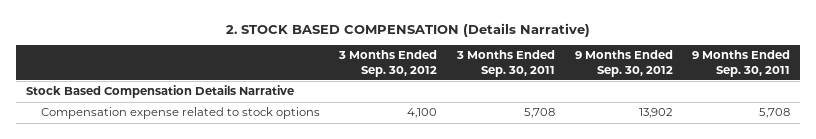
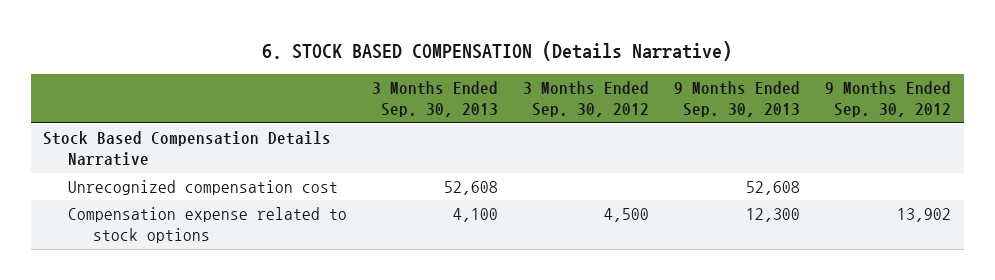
[226,22,591,37] 2. STOCK BASED COMPENSATION (Details Narrative) -> [262,41,733,62] 6. STOCK BASED COMPENSATION (Details Narrative)
[456,50,556,77] 3 Months Ended Sep. 30, 2011 -> none
[692,50,791,77] 9 Months Ended Sep. 30, 2011 -> none
none -> [372,80,499,118] 3 Months Ended Sep. 30, 2013
none -> [674,80,801,118] 9 Months Ended Sep. 30, 2013
none -> [68,179,339,195] Unrecognized compensation cost
[407,108,438,119] 4,100 -> [604,207,650,222] 4,500

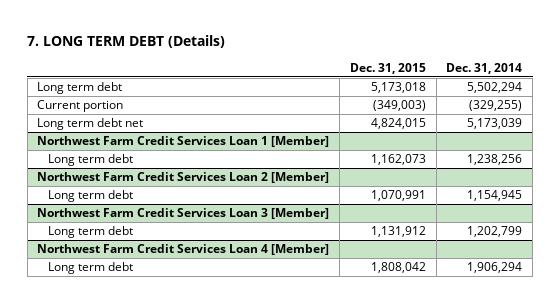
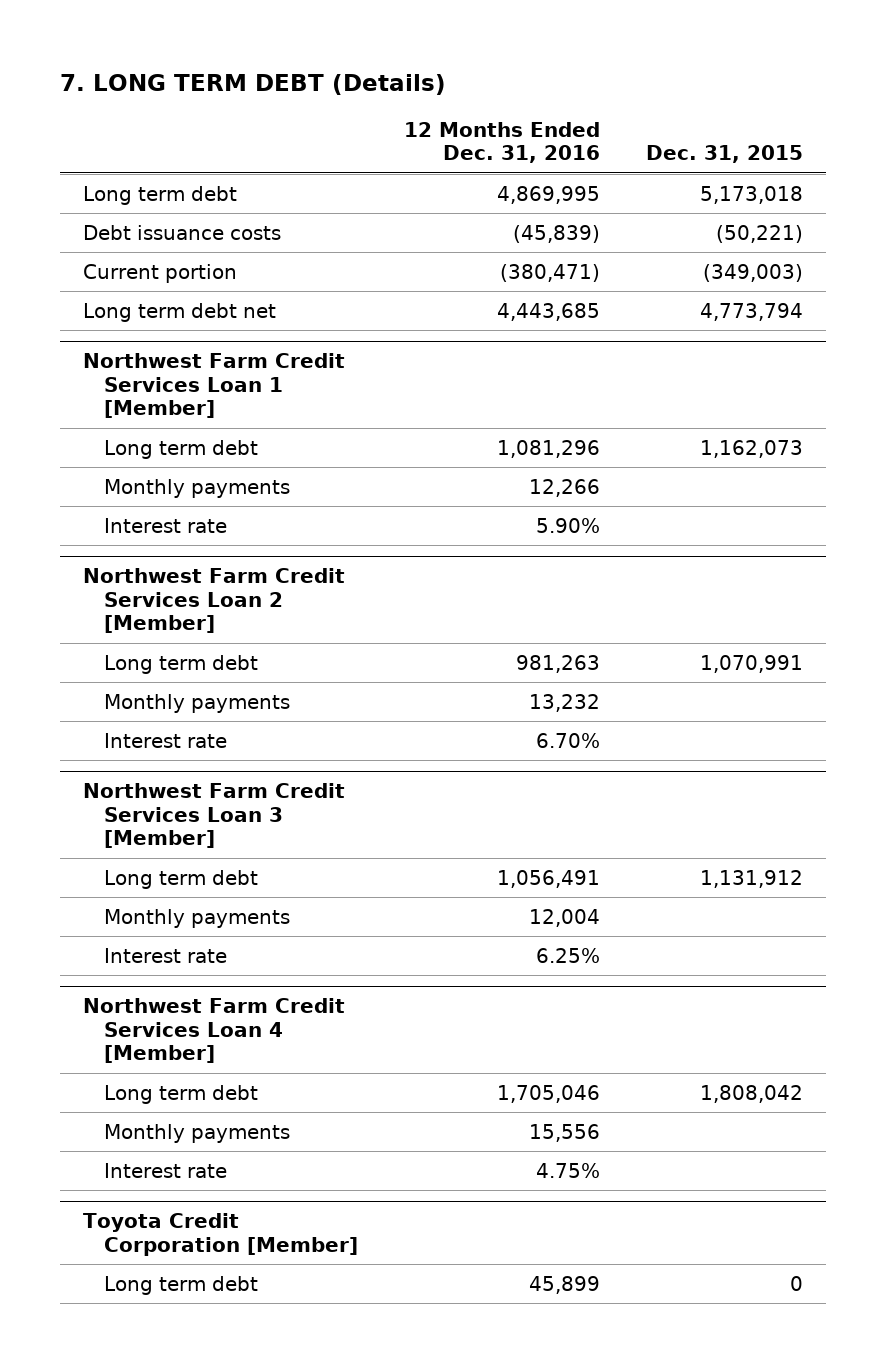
[446,62,523,74] Dec. 31, 2014 -> none
none -> [404,121,601,164] 12 Months Ended Dec. 31, 2016
none -> [83,224,282,240] Debt issuance costs
[370,118,426,130] 4,824,015 -> [699,302,803,321] 4,773,794
none -> [104,478,291,498] Monthly payments
none -> [104,517,228,533] Interest rate
none -> [104,693,291,713] Monthly payments
none -> [104,732,228,748] Interest rate
none -> [104,908,291,928] Monthly payments
none -> [104,947,228,963] Interest rate
none -> [104,1123,291,1143] Monthly payments
none -> [104,1162,228,1178] Interest rate
none -> [83,1213,359,1256] Toyota Credit Corporation [Member]
none -> [104,1275,259,1295] Long term debt

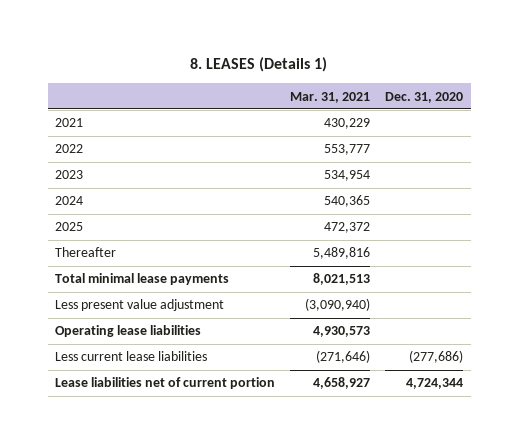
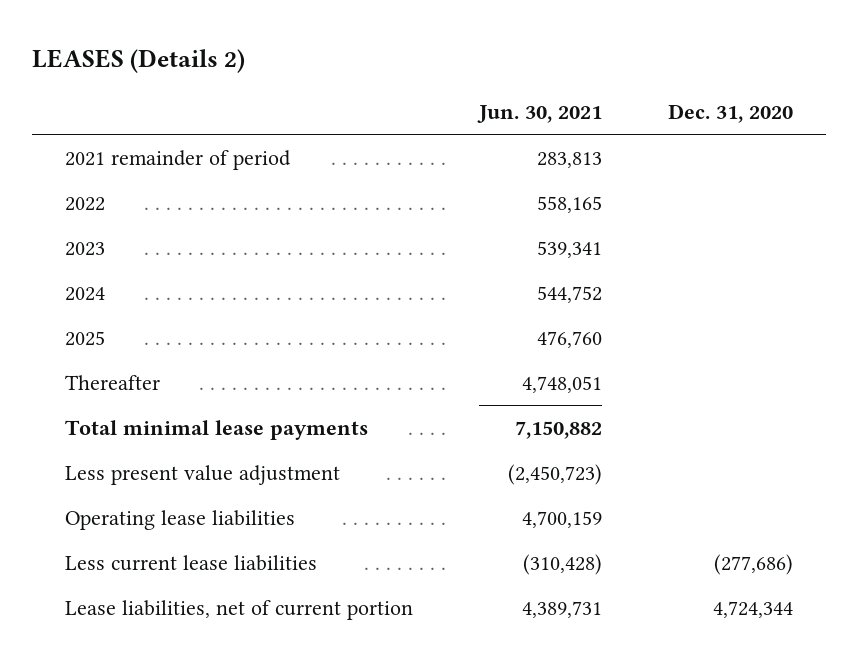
[190,57,328,73] 8. LEASES (Details 1) -> [32,48,246,73] LEASES (Details 2)
[290,91,371,103] Mar. 31, 2021 -> none
none -> [477,105,603,124] Jun. 30, 2021
[55,118,84,128] 2021 -> [65,149,292,170] 2021 remainder of period
[55,377,276,390] Lease liabilities net of current portion -> [65,599,414,620] Lease liabilities, net of current portion

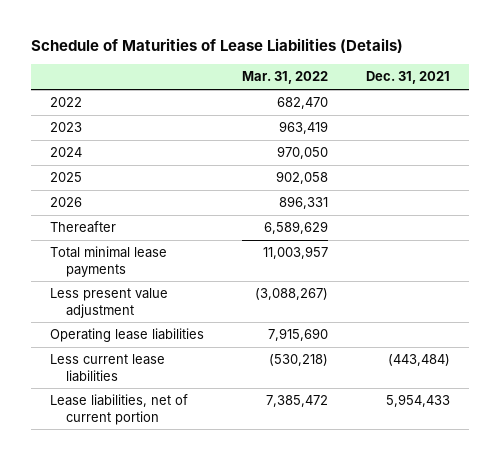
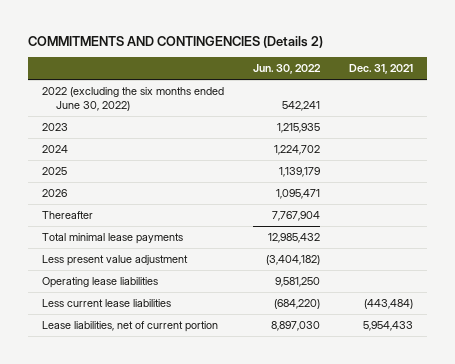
[31,38,404,54] Schedule of Maturities of Lease Liabilities (Details) -> [28,35,324,48] COMMITMENTS AND CONTINGENCIES (Details 2)
[242,71,329,85] Mar. 31, 2022 -> none
none -> [253,64,322,75] Jun. 30, 2022
[50,97,83,108] 2022 -> [42,87,225,112] 2022 (excluding the six months ended June 30, 2022)

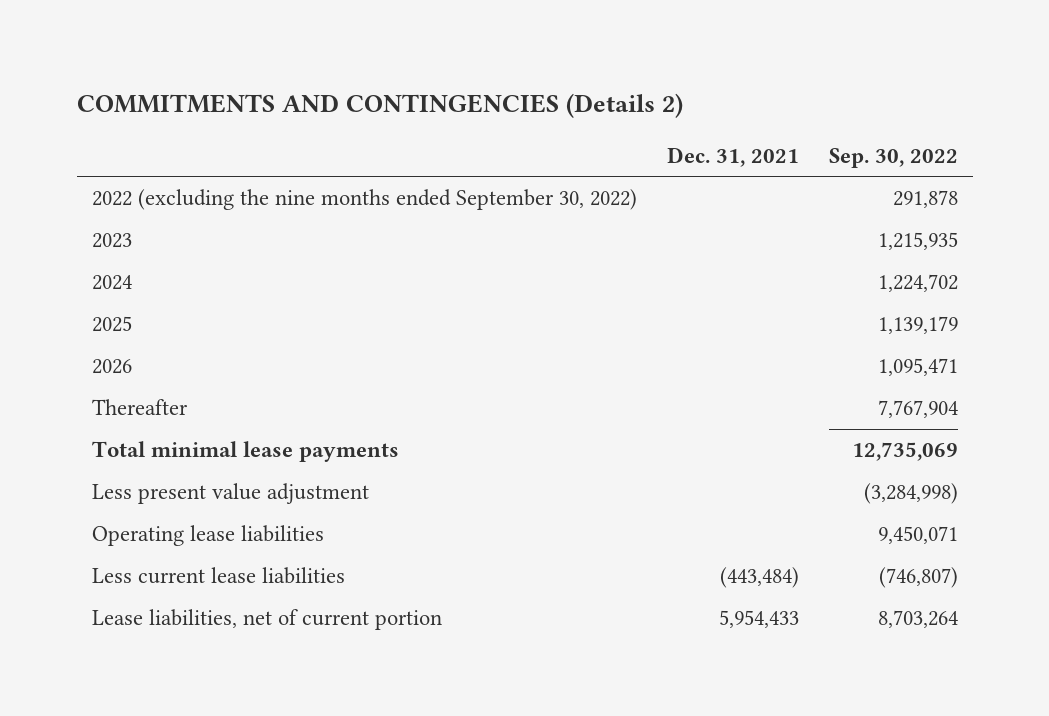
[253,64,322,75] Jun. 30, 2022 -> none
none -> [828,147,958,168] Sep. 30, 2022
[42,87,225,112] 2022 (excluding the six months ended June 30, 2022) -> [91,189,637,211] 2022 (excluding the nine months ended September 30, 2022)

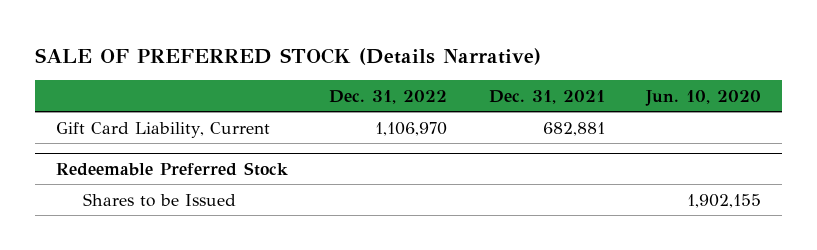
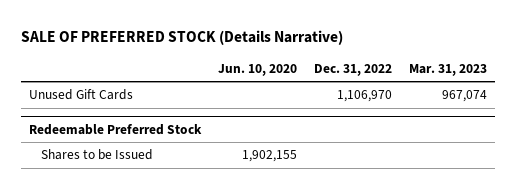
[488,89,605,104] Dec. 31, 2021 -> none
none -> [408,63,487,76] Mar. 31, 2023
[55,121,270,138] Gift Card Liability, Current -> [29,89,134,101] Unused Gift Cards

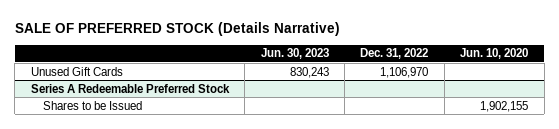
[408,63,487,76] Mar. 31, 2023 -> none
none -> [260,48,329,60] Jun. 30, 2023
[29,123,203,135] Redeemable Preferred Stock -> [30,83,230,93] Series A Redeemable Preferred Stock

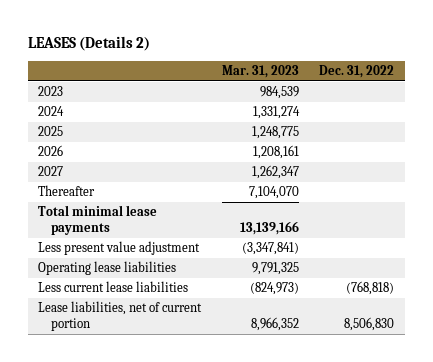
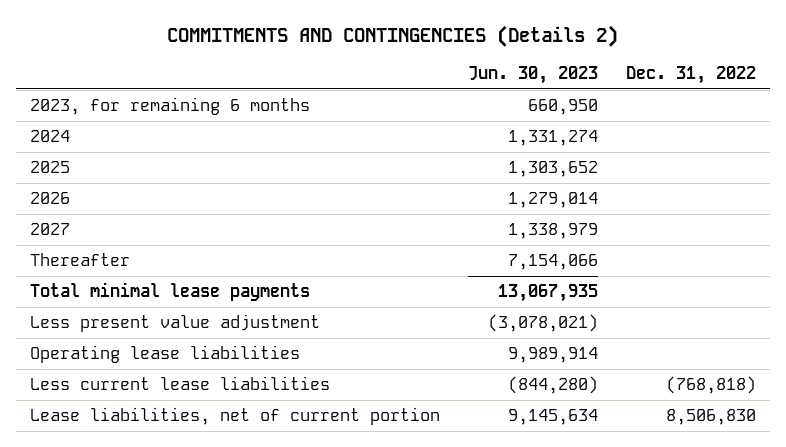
[27,35,150,51] LEASES (Details 2) -> [167,24,619,47] COMMITMENTS AND CONTINGENCIES (Details 2)
[221,65,299,79] Mar. 31, 2023 -> none
none -> [468,66,599,85] Jun. 30, 2023
[38,86,64,97] 2023 -> [30,97,311,116] 2023, for remaining 6 months

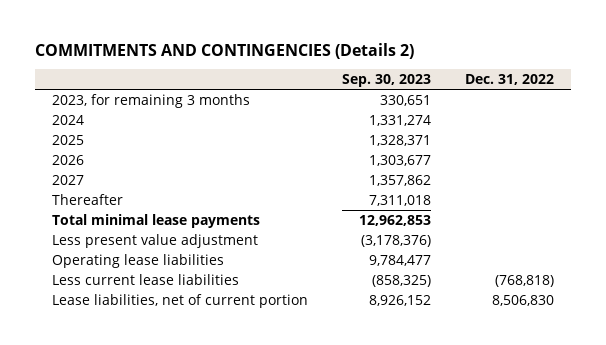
[468,66,599,85] Jun. 30, 2023 -> none
none -> [341,74,431,88] Sep. 30, 2023
[30,97,311,116] 2023, for remaining 6 months -> [51,93,250,108] 2023, for remaining 3 months

